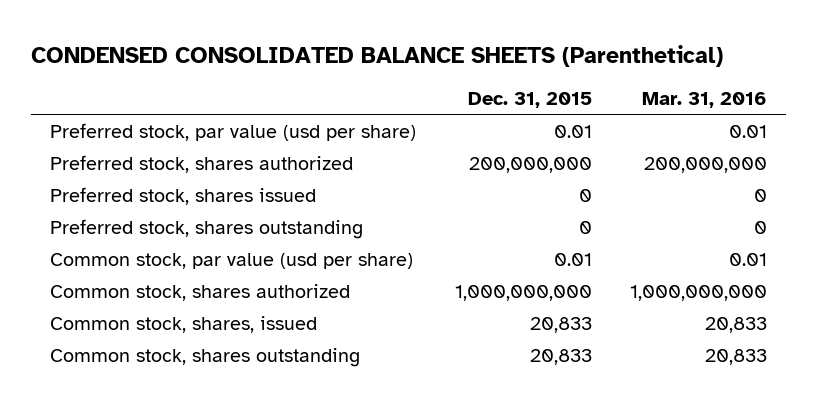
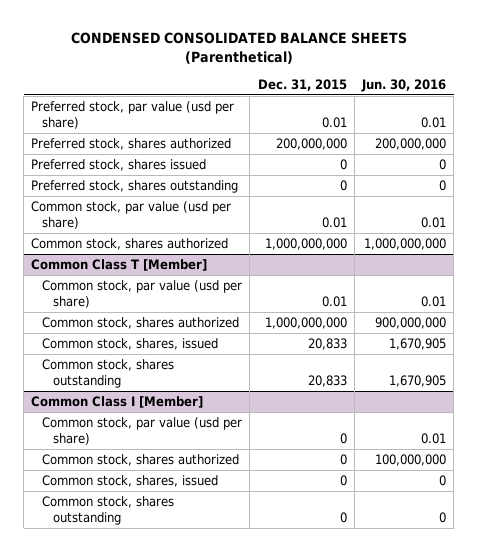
[641,92,767,109] Mar. 31, 2016 -> none
none -> [360,78,446,92] Jun. 30, 2016
none -> [31,258,208,271] Common Class T [Member]
none -> [42,279,243,308] Common stock, par value (usd per share)
none -> [42,316,240,329] Common stock, shares authorized
none -> [31,395,204,408] Common Class I [Member]
none -> [42,416,243,445] Common stock, par value (usd per share)
none -> [42,453,240,466] Common stock, shares authorized
none -> [42,474,219,487] Common stock, shares, issued
none -> [42,495,175,525] Common stock, shares outstanding

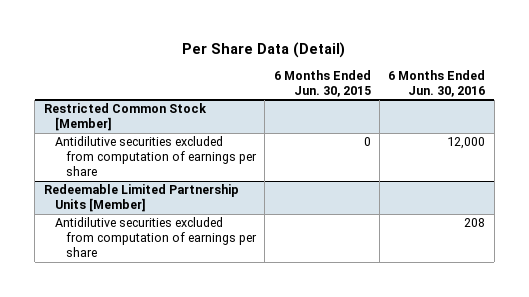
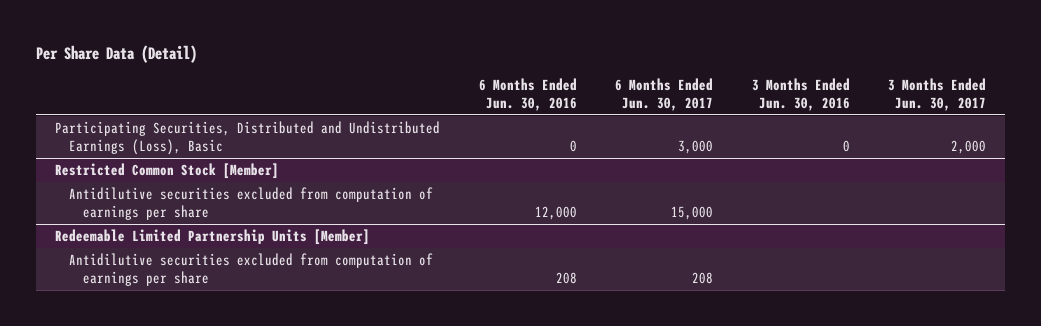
[273,70,371,97] 6 Months Ended Jun. 30, 2015 -> none
none -> [615,77,714,112] 6 Months Ended Jun. 30, 2017
none -> [751,77,850,112] 3 Months Ended Jun. 30, 2016
none -> [887,77,986,112] 3 Months Ended Jun. 30, 2017
none -> [55,120,441,156] Participating Securities, Distributed and Undistributed Earnings (Loss), Basic

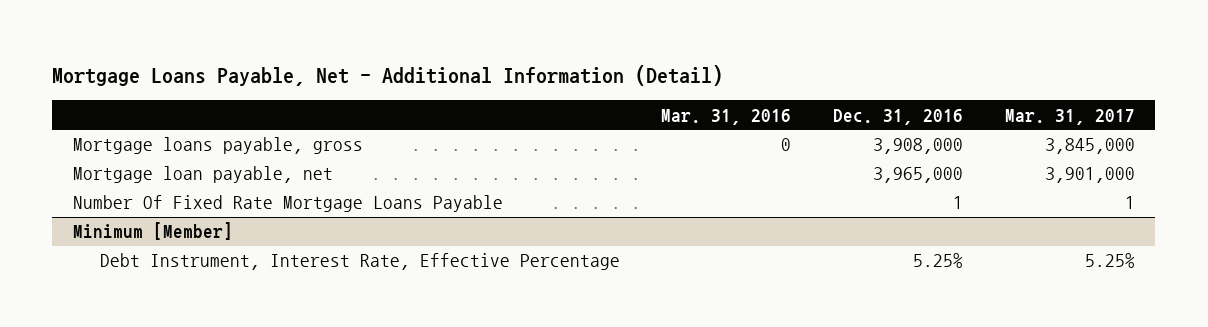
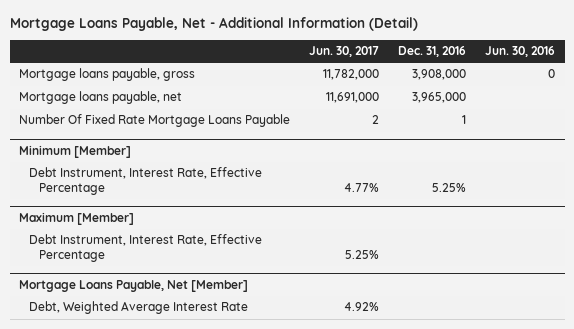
[661,108,792,125] Mar. 31, 2016 -> none
[1004,108,1135,125] Mar. 31, 2017 -> none
none -> [309,46,380,58] Jun. 30, 2017
none -> [485,46,556,58] Jun. 30, 2016
[73,166,334,184] Mortgage loan payable, net -> [19,91,183,105] Mortgage loans payable, net
none -> [19,211,135,225] Maximum [Member]
none -> [29,234,263,263] Debt Instrument, Interest Rate, Effective Percentage
none -> [19,279,249,292] Mortgage Loans Payable, Net [Member]
none -> [29,301,249,315] Debt, Weighted Average Interest Rate

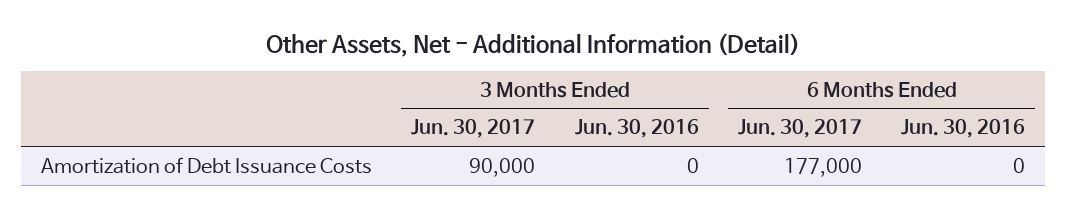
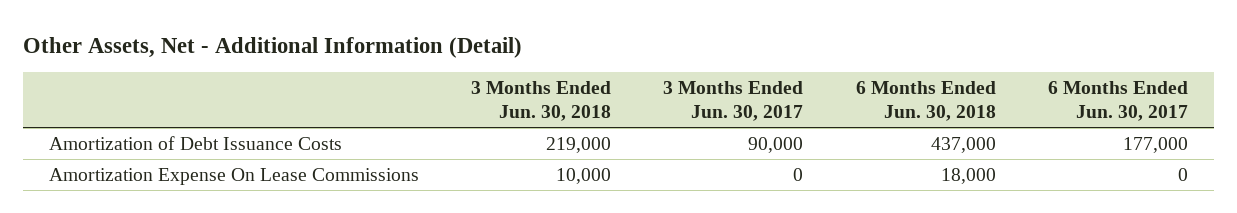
[574,119,699,139] Jun. 30, 2016 -> none
[901,119,1026,139] Jun. 30, 2016 -> none
none -> [471,81,612,121] 3 Months Ended Jun. 30, 2018
none -> [855,81,996,121] 6 Months Ended Jun. 30, 2018
none -> [49,167,420,185] Amortization Expense On Lease Commissions

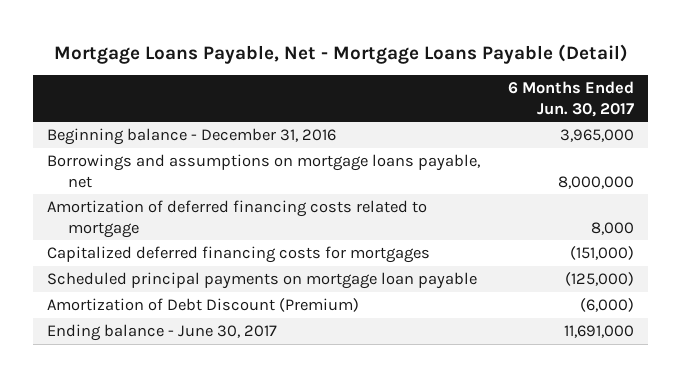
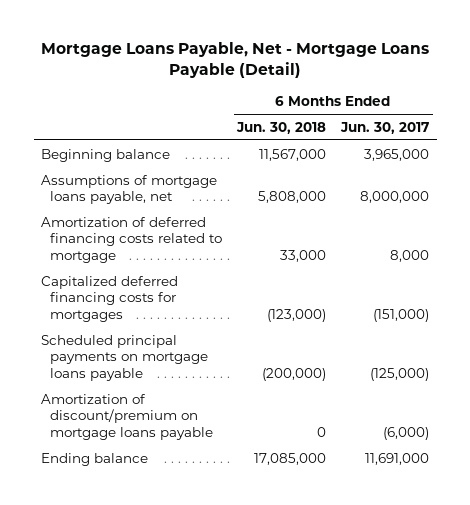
none -> [236,121,327,134] Jun. 30, 2018
[47,127,337,145] Beginning balance - December 31, 2016 -> [41,148,171,162] Beginning balance
[47,153,481,188] Borrowings and assumptions on mortgage loans payable, net -> [41,174,218,205] Assumptions of mortgage loans payable, net
[47,271,478,289] Scheduled principal payments on mortgage loan payable -> [41,334,209,381] Scheduled principal payments on mortgage loans payable
[47,297,360,312] Amortization of Debt Discount (Premium) -> [41,393,214,440] Amortization of discount/premium on mortgage loans payable
[47,323,278,341] Ending balance - June 30, 2017 -> [41,452,149,466] Ending balance

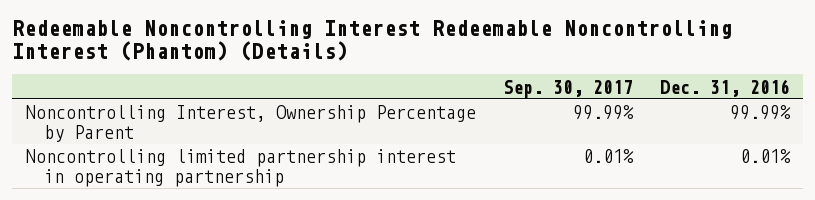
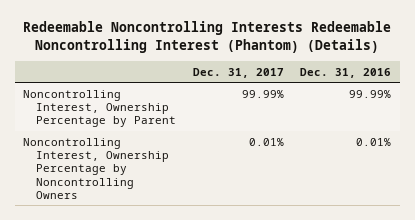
[12,19,733,62] Redeemable Noncontrolling Interest Redeemable Noncontrolling Interest (Phantom) (Details) -> [23,21,392,53] Redeemable Noncontrolling Interests Redeemable Noncontrolling Interest (Phantom) (Details)
[502,79,633,98] Sep. 30, 2017 -> none
none -> [192,67,284,78] Dec. 31, 2017
[25,149,456,187] Noncontrolling limited partnership interest in operating partnership -> [23,137,169,199] Noncontrolling Interest, Ownership Percentage by Noncontrolling Owners

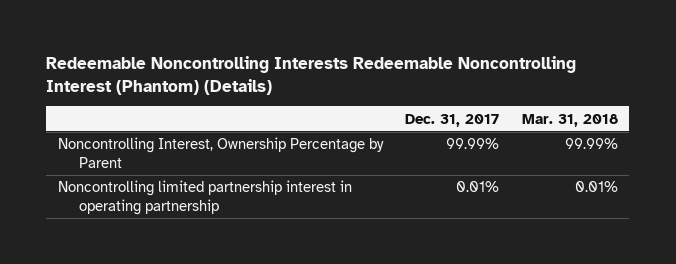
[300,67,392,78] Dec. 31, 2016 -> none
none -> [521,113,618,127] Mar. 31, 2018
[23,137,169,199] Noncontrolling Interest, Ownership Percentage by Noncontrolling Owners -> [57,180,352,215] Noncontrolling limited partnership interest in operating partnership

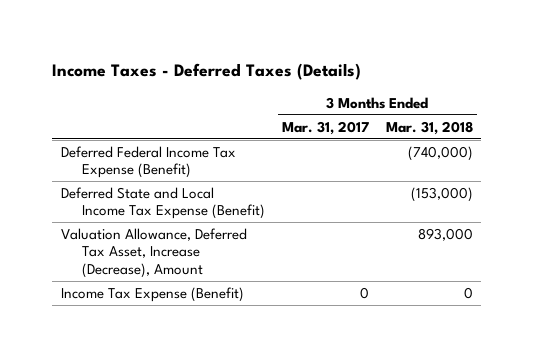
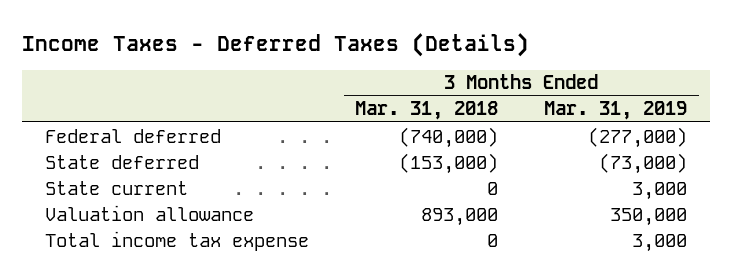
[281,120,369,135] Mar. 31, 2017 -> none
none -> [544,101,688,121] Mar. 31, 2019
[60,145,236,179] Deferred Federal Income Tax Expense (Benefit) -> [45,128,222,143] Federal deferred
[60,186,266,220] Deferred State and Local Income Tax Expense (Benefit) -> [45,154,200,169] State deferred
none -> [45,180,189,195] State current
[60,227,247,278] Valuation Allowance, Deferred Tax Asset, Increase (Decrease), Amount -> [45,204,255,221] Valuation allowance
[60,286,244,302] Income Tax Expense (Benefit) -> [45,230,310,251] Total income tax expense

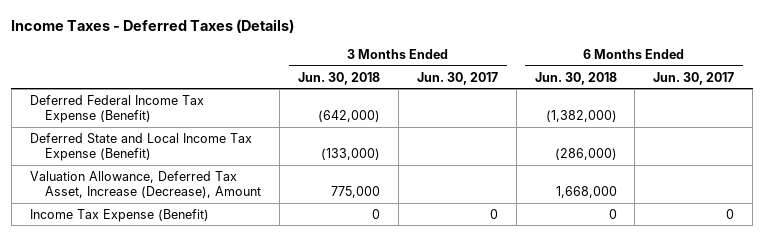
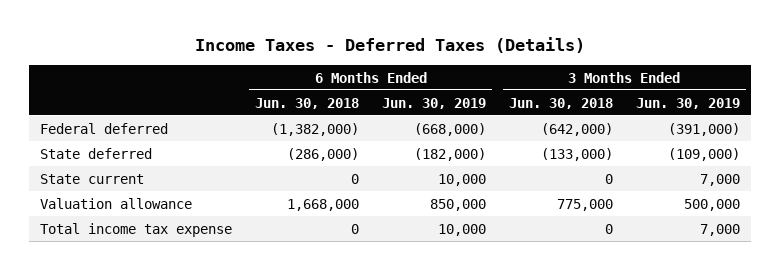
[416,71,498,85] Jun. 30, 2017 -> none
[653,71,735,85] Jun. 30, 2017 -> none
none -> [382,97,487,109] Jun. 30, 2019
none -> [635,97,740,109] Jun. 30, 2019
[29,94,204,124] Deferred Federal Income Tax Expense (Benefit) -> [40,122,169,134] Federal deferred
[29,132,252,162] Deferred State and Local Income Tax Expense (Benefit) -> [40,147,153,159] State deferred
none -> [40,173,145,184] State current
[29,170,262,199] Valuation Allowance, Deferred Tax Asset, Increase (Decrease), Amount -> [40,197,193,209] Valuation allowance
[29,208,209,222] Income Tax Expense (Benefit) -> [40,222,233,237] Total income tax expense

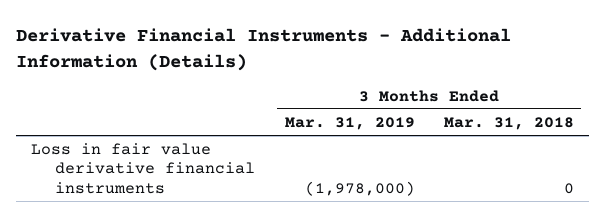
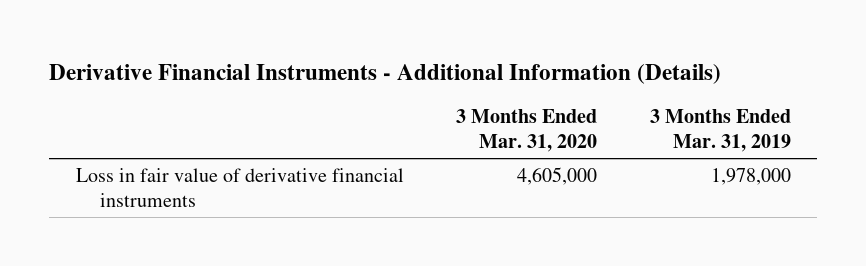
[444,116,575,130] Mar. 31, 2018 -> none
none -> [456,109,598,153] 3 Months Ended Mar. 31, 2020
[30,142,256,194] Loss in fair value derivative financial instruments -> [75,168,404,208] Loss in fair value of derivative financial instruments
[304,180,415,196] (1,978,000) -> [710,168,791,186] 1,978,000

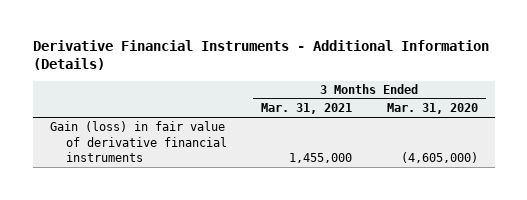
[649,109,791,153] 3 Months Ended Mar. 31, 2019 -> none
none -> [261,103,353,115] Mar. 31, 2021
[75,168,404,208] Loss in fair value of derivative financial instruments -> [49,121,228,162] Gain (loss) in fair value of derivative financial instruments
[517,167,598,186] 4,605,000 -> [400,151,478,163] (4,605,000)

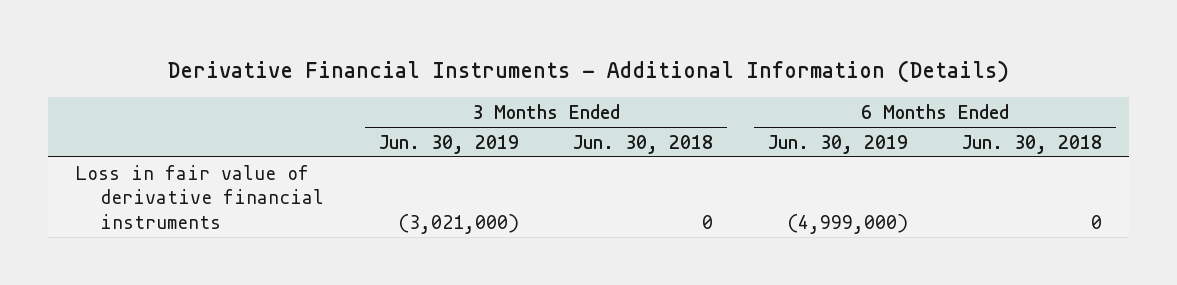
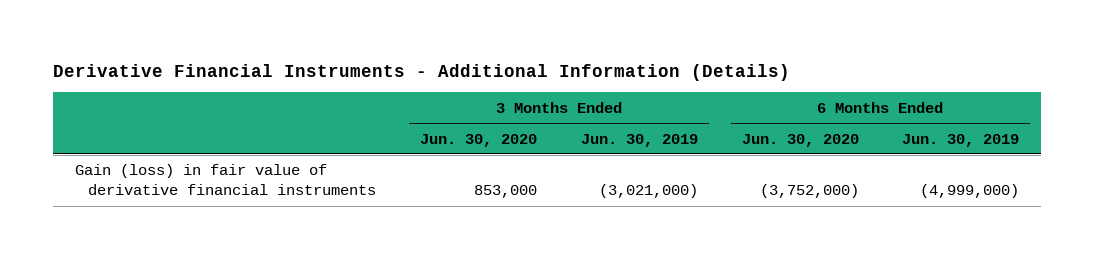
[573,134,714,154] Jun. 30, 2018 -> none
[962,134,1103,154] Jun. 30, 2018 -> none
none -> [420,133,538,147] Jun. 30, 2020
none -> [741,133,859,147] Jun. 30, 2020
[75,164,325,229] Loss in fair value of derivative financial instruments -> [75,164,377,196] Gain (loss) in fair value of derivative financial instruments

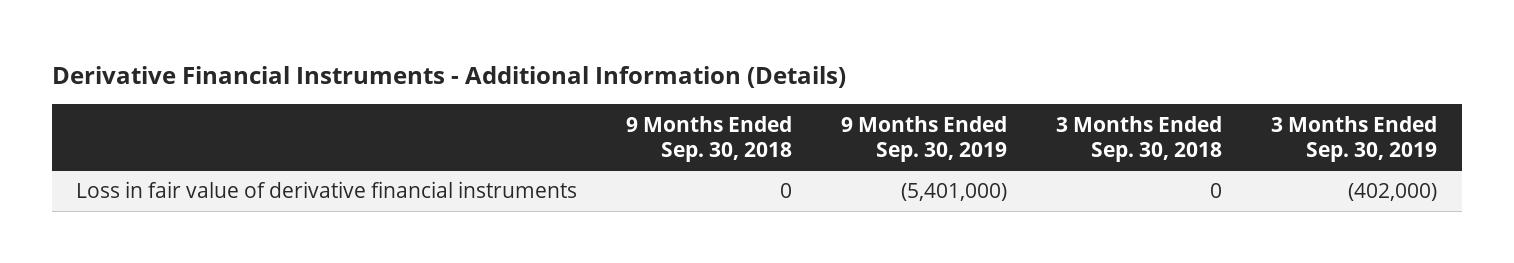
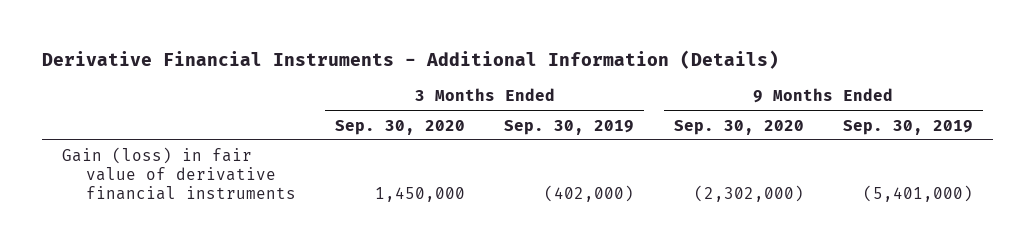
[626,115,793,163] 9 Months Ended Sep. 30, 2018 -> none
[1056,115,1223,163] 3 Months Ended Sep. 30, 2018 -> none
none -> [334,119,465,135] Sep. 30, 2020
none -> [673,119,804,135] Sep. 30, 2020
[76,181,578,199] Loss in fair value of derivative financial instruments -> [62,146,296,200] Gain (loss) in fair value of derivative financial instruments

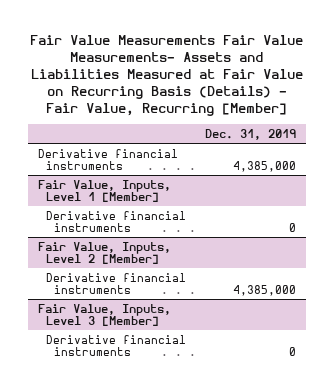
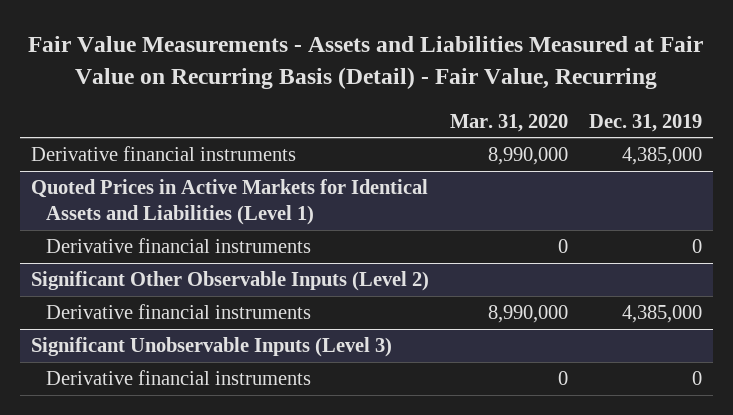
[30,35,304,117] Fair Value Measurements Fair Value Measurements- Assets and Liabilities Measured at Fair Value on Recurring Basis (Details) - Fair Value, Recurring [Member] -> [28,36,704,89] Fair Value Measurements - Assets and Liabilities Measured at Fair Value on Recurring Basis (Detail) - Fair Value, Recurring
none -> [449,113,568,132] Mar. 31, 2020
[37,179,171,203] Fair Value, Inputs, Level 1 [Member] -> [30,179,428,226] Quoted Prices in Active Markets for Identical Assets and Liabilities (Level 1)
[37,241,171,265] Fair Value, Inputs, Level 2 [Member] -> [30,271,429,292] Significant Other Observable Inputs (Level 2)
[37,303,171,327] Fair Value, Inputs, Level 3 [Member] -> [30,337,392,358] Significant Unobservable Inputs (Level 3)

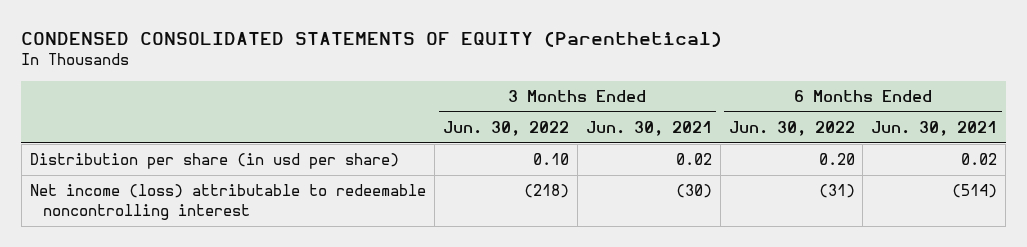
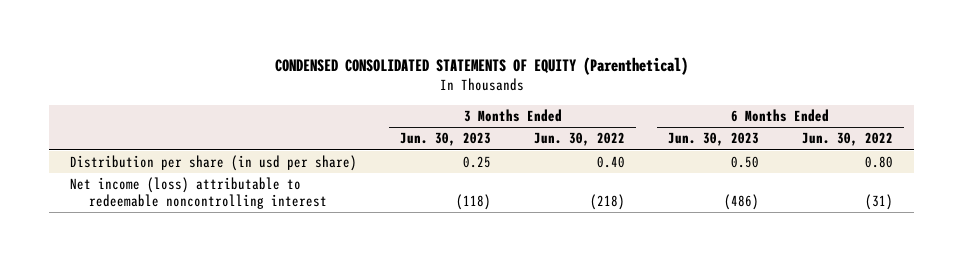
[585,121,712,137] Jun. 30, 2021 -> none
[871,121,998,137] Jun. 30, 2021 -> none
none -> [400,132,492,147] Jun. 30, 2023
none -> [668,132,760,147] Jun. 30, 2023
[532,153,569,166] 0.10 -> [597,156,626,169] 0.40
[818,153,855,166] 0.20 -> [864,156,893,169] 0.80

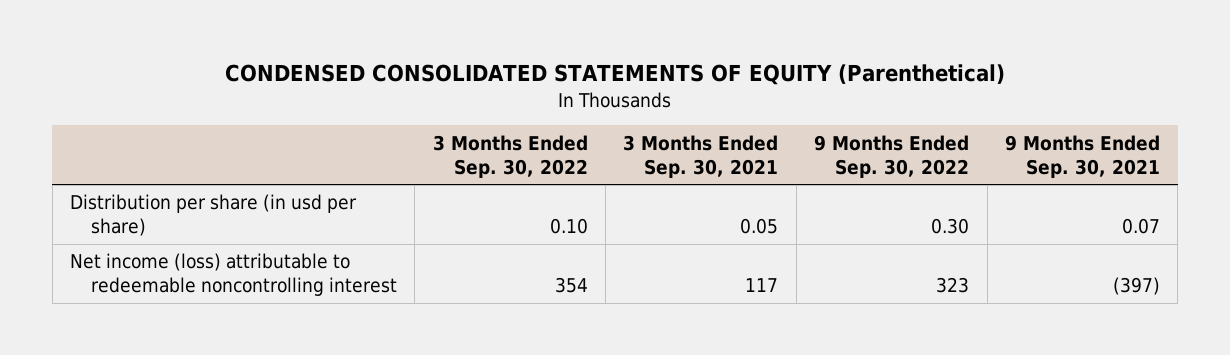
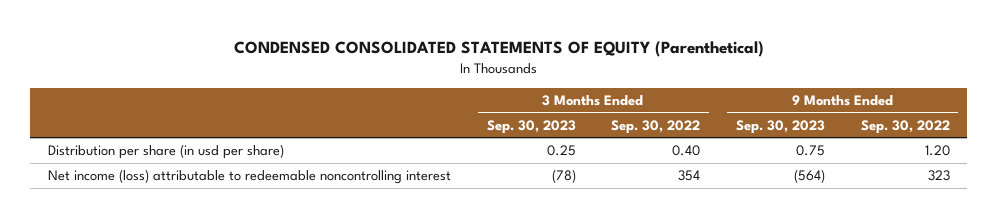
[623,134,779,178] 3 Months Ended Sep. 30, 2021 -> none
[1005,134,1161,178] 9 Months Ended Sep. 30, 2021 -> none
none -> [486,119,576,134] Sep. 30, 2023
none -> [735,119,825,134] Sep. 30, 2023
[549,218,588,235] 0.10 -> [672,145,701,157] 0.40
[931,218,970,235] 0.30 -> [924,145,950,157] 1.20

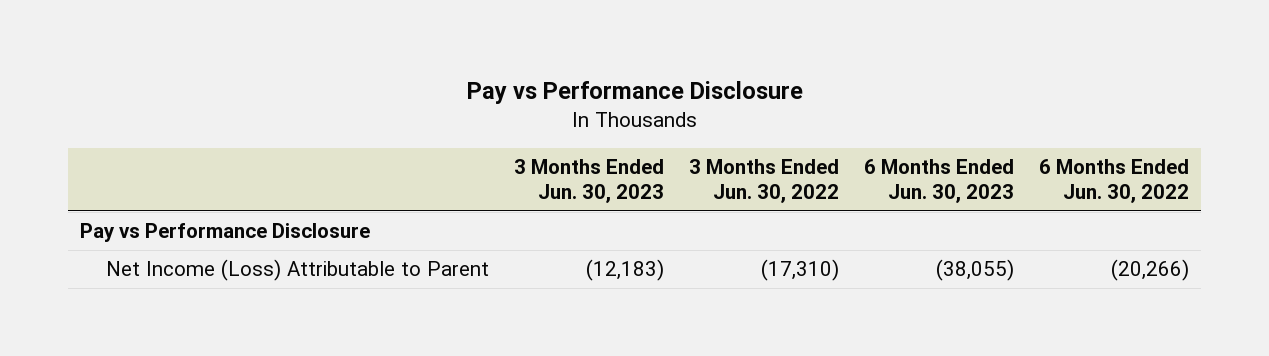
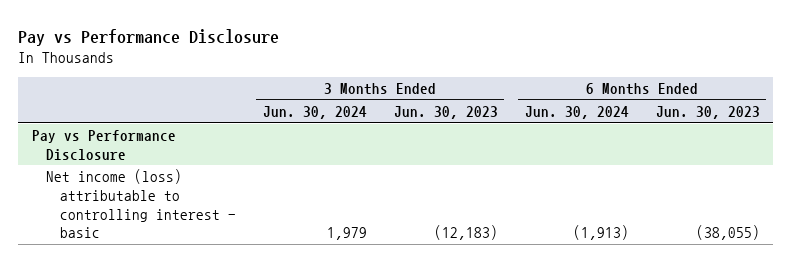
[689,159,840,204] 3 Months Ended Jun. 30, 2022 -> none
[1038,159,1189,204] 6 Months Ended Jun. 30, 2022 -> none
none -> [262,106,367,120] Jun. 30, 2024
none -> [524,106,629,120] Jun. 30, 2024
[106,259,490,282] Net Income (Loss) Attributable to Parent -> [45,169,236,239] Net income (loss) attributable to controlling interest - basic

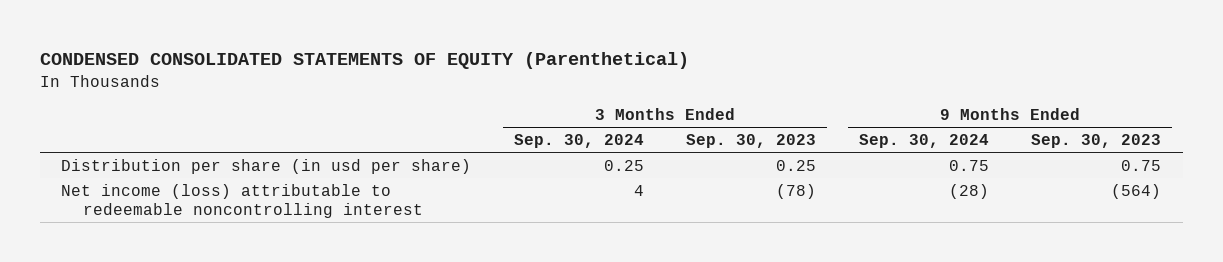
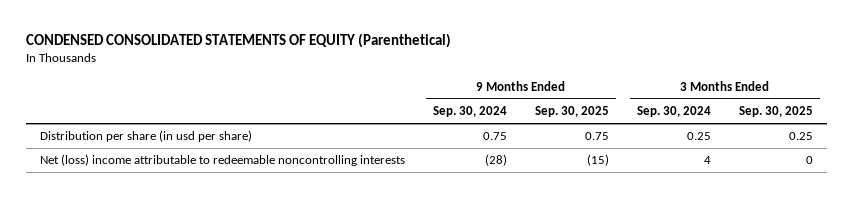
[686,134,817,149] Sep. 30, 2023 -> none
[1031,134,1162,149] Sep. 30, 2023 -> none
none -> [534,106,609,118] Sep. 30, 2025
none -> [738,106,813,118] Sep. 30, 2025
[61,183,423,219] Net income (loss) attributable to redeemable noncontrolling interest -> [39,154,405,167] Net (loss) income attributable to redeemable noncontrolling interests

